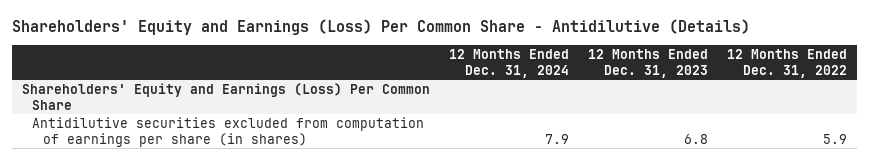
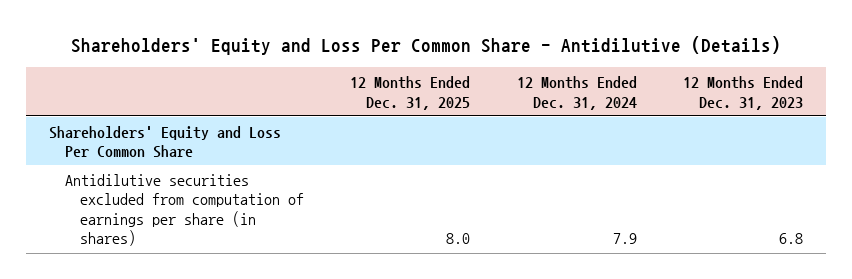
[11,19,750,36] Shareholders' Equity and Earnings (Loss) Per Common Share - Antidilutive (Details) -> [71,36,782,56] Shareholders' Equity and Loss Per Common Share - Antidilutive (Details)
[727,49,848,78] 12 Months Ended Dec. 31, 2022 -> none
none -> [350,75,471,110] 12 Months Ended Dec. 31, 2025
[21,83,430,110] Shareholders' Equity and Earnings (Loss) Per Common Share -> [49,125,282,159] Shareholders' Equity and Loss Per Common Share

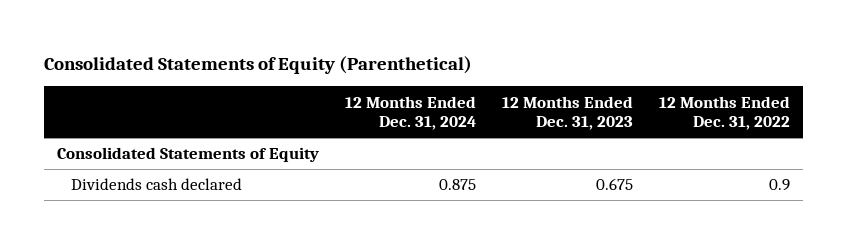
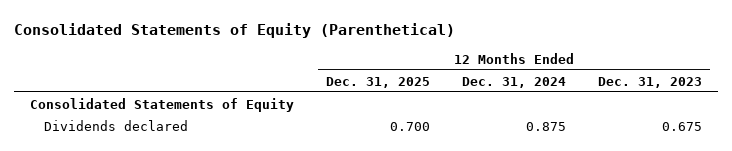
[659,95,791,131] 12 Months Ended Dec. 31, 2022 -> none
none -> [326,76,431,88] Dec. 31, 2025
[71,178,243,191] Dividends cash declared -> [43,119,188,131] Dividends declared

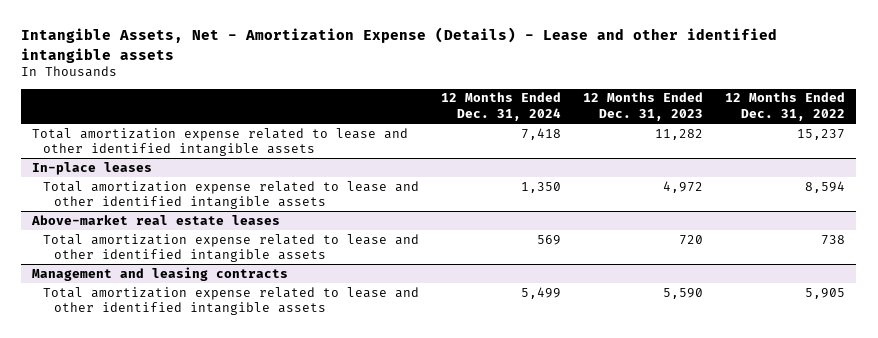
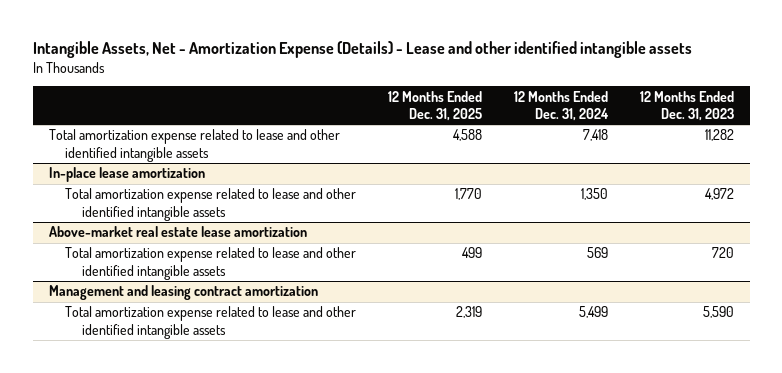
[725,92,846,122] 12 Months Ended Dec. 31, 2022 -> none
none -> [388,90,483,122] 12 Months Ended Dec. 31, 2025
[32,161,153,175] In-place leases -> [48,167,205,183] In-place lease amortization
[31,214,281,225] Above-market real estate leases -> [48,226,307,238] Above-market real estate lease amortization
[32,266,289,281] Management and leasing contracts -> [48,285,318,301] Management and leasing contract amortization

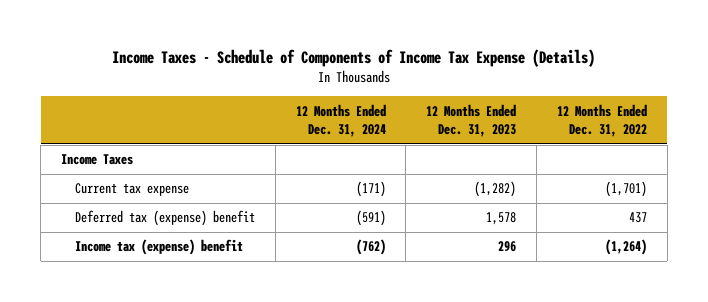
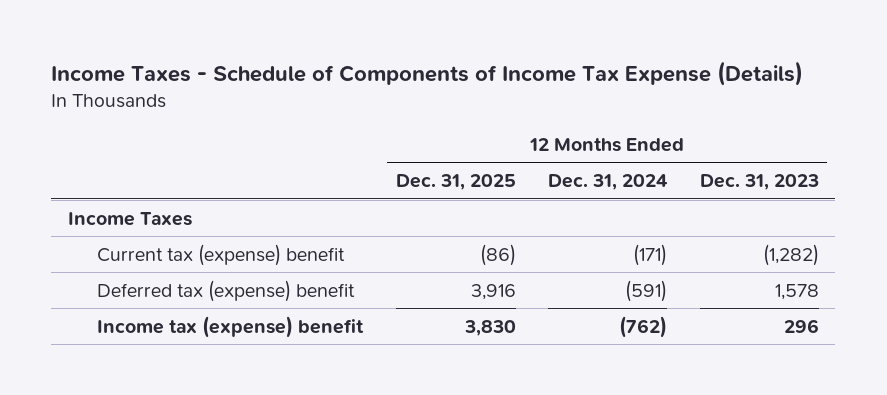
[556,103,647,138] 12 Months Ended Dec. 31, 2022 -> none
none -> [395,174,516,191] Dec. 31, 2025
[74,183,189,197] Current tax expense -> [96,243,345,266] Current tax (expense) benefit

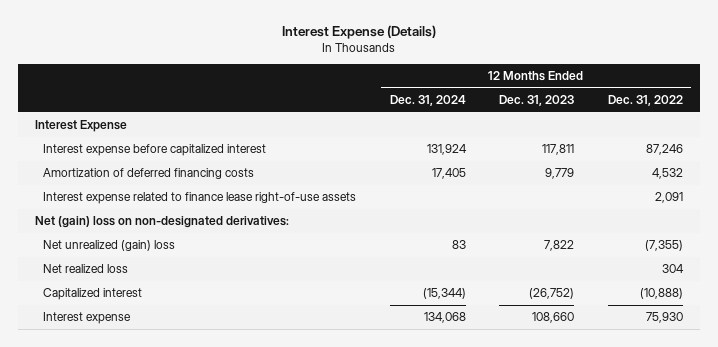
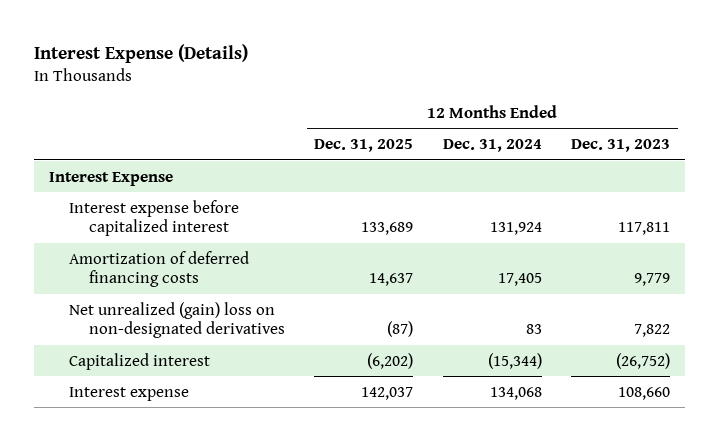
[608,95,684,107] Dec. 31, 2022 -> none
none -> [314,139,414,153] Dec. 31, 2025
[43,192,357,205] Interest expense related to finance lease right-of-use assets -> none
[34,216,289,229] Net (gain) loss on non-designated derivatives: -> none
[43,264,129,274] Net realized loss -> none
[43,240,176,252] Net unrealized (gain) loss -> [68,301,285,339] Net unrealized (gain) loss on non-designated derivatives

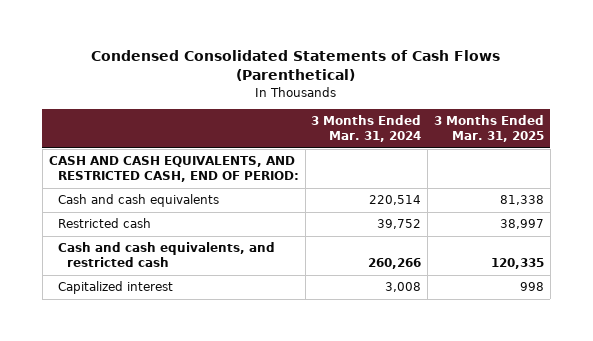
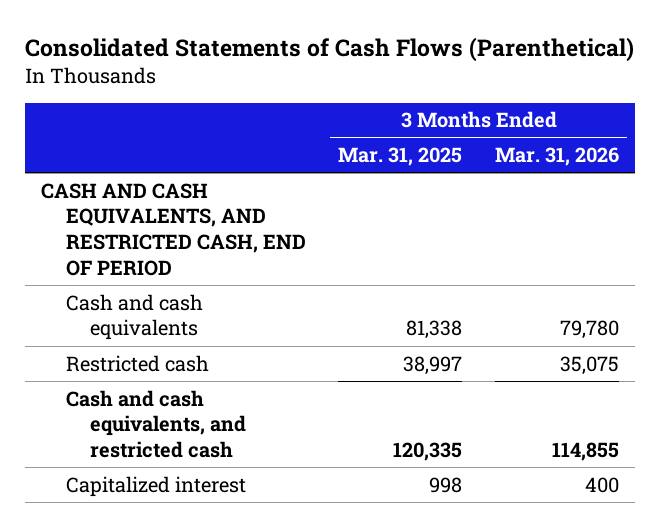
[91,50,501,82] Condensed Consolidated Statements of Cash Flows (Parenthetical) -> [24,36,634,62] Consolidated Statements of Cash Flows (Parenthetical)
[311,115,422,143] 3 Months Ended Mar. 31, 2024 -> none
none -> [494,147,619,167] Mar. 31, 2026
[48,156,299,183] CASH AND CASH EQUIVALENTS, AND RESTRICTED CASH, END OF PERIOD: -> [40,182,306,276] CASH AND CASH EQUIVALENTS, AND RESTRICTED CASH, END OF PERIOD

